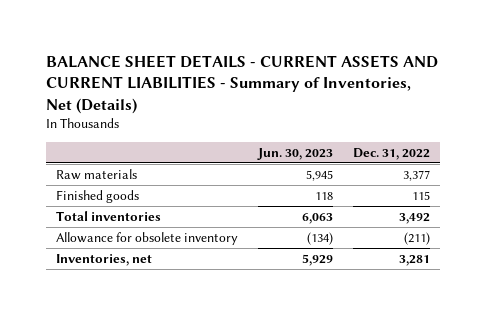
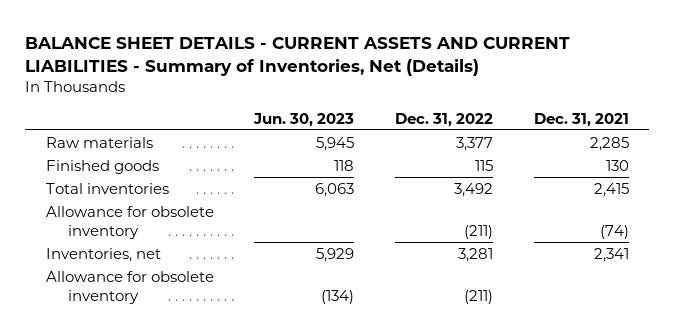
none -> [533,112,629,127] Dec. 31, 2021
none -> [45,205,214,239] Allowance for obsolete inventory
[55,231,238,245] Allowance for obsolete inventory -> [45,270,214,304] Allowance for obsolete inventory

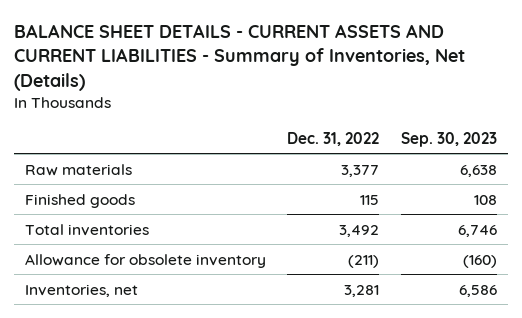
[253,112,355,127] Jun. 30, 2023 -> none
[533,112,629,127] Dec. 31, 2021 -> none
none -> [401,131,498,147] Sep. 30, 2023
[45,270,214,304] Allowance for obsolete inventory -> none

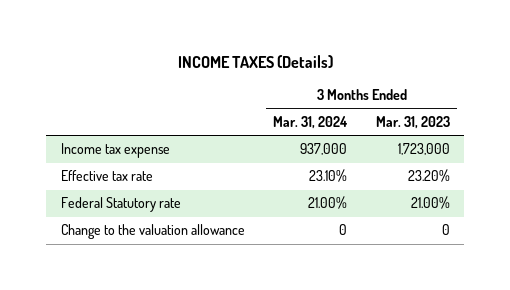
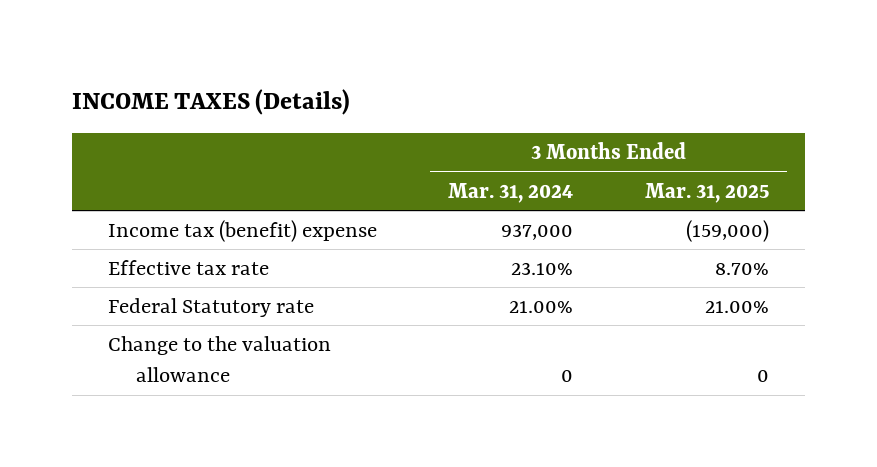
[375,116,450,130] Mar. 31, 2023 -> none
none -> [645,182,770,203] Mar. 31, 2025
[60,143,170,159] Income tax expense -> [107,220,377,243] Income tax (benefit) expense

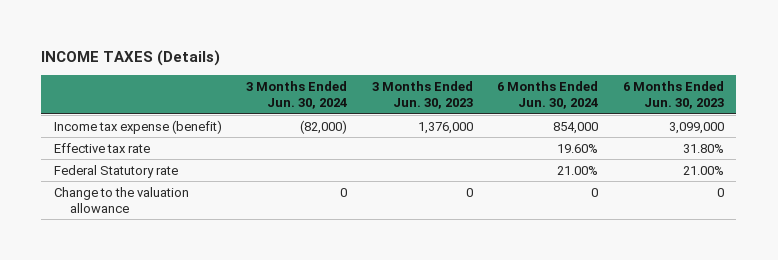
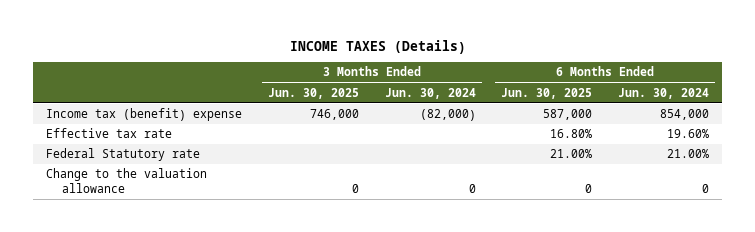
[371,80,473,110] 3 Months Ended Jun. 30, 2023 -> none
[622,80,724,110] 6 Months Ended Jun. 30, 2023 -> none
none -> [267,87,359,99] Jun. 30, 2025
none -> [501,87,593,99] Jun. 30, 2025
[53,119,222,134] Income tax expense (benefit) -> [46,108,243,122] Income tax (benefit) expense

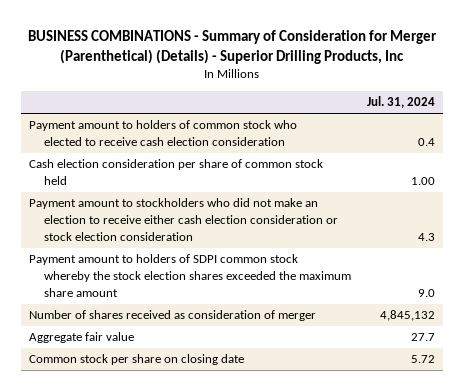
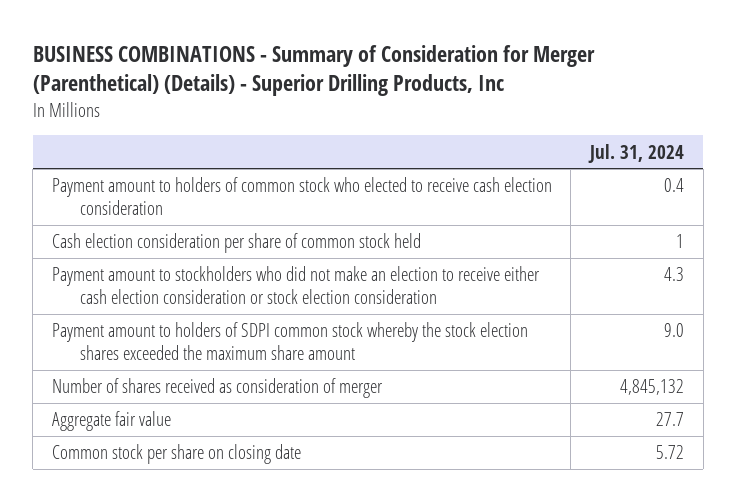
[411,177,436,186] 1.00 -> [676,234,685,249] 1

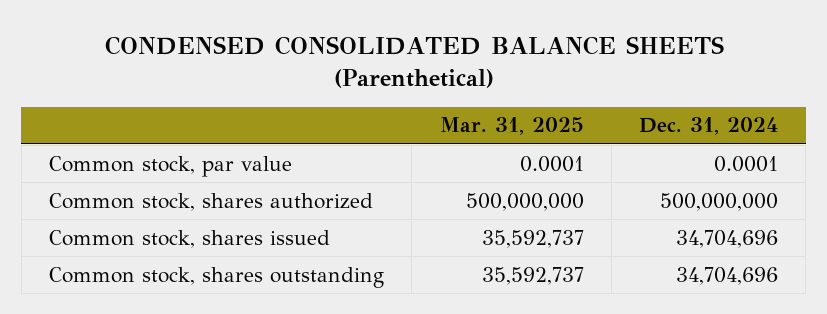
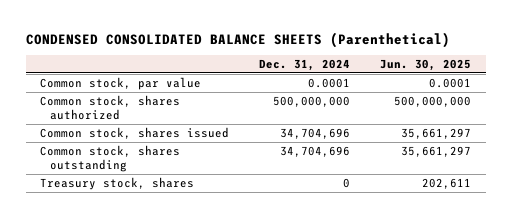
[439,117,584,136] Mar. 31, 2025 -> none
none -> [379,59,471,72] Jun. 30, 2025
none -> [40,176,195,190] Treasury stock, shares

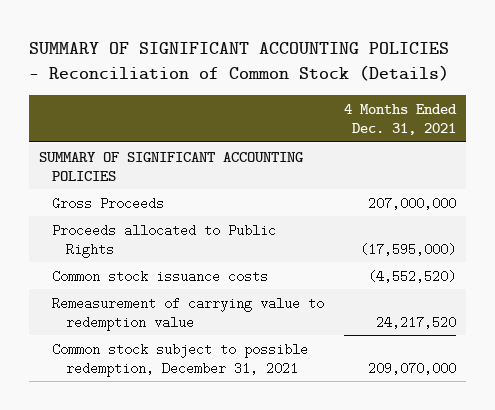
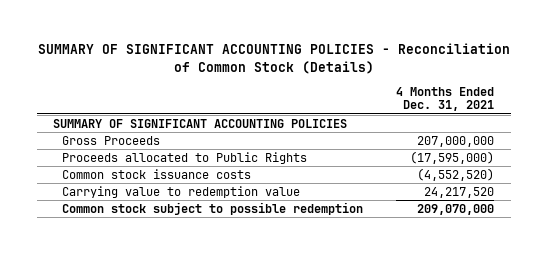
[52,296,325,331] Remeasurement of carrying value to redemption value -> [62,185,301,198] Carrying value to redemption value
[52,342,309,377] Common stock subject to possible redemption, December 31, 2021 -> [62,201,364,215] Common stock subject to possible redemption

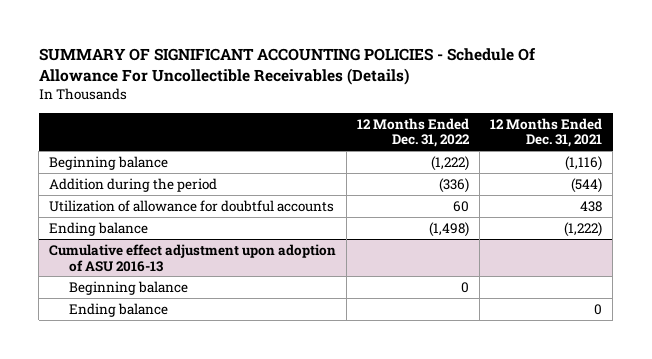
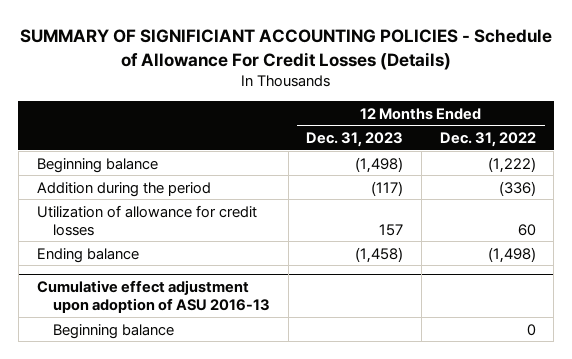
[38,47,536,85] SUMMARY OF SIGNIFICANT ACCOUNTING POLICIES - Schedule Of Allowance For Uncollectible Receivables (Details) -> [20,28,553,70] SUMMARY OF SIGNIFICIANT ACCOUNTING POLICIES - Schedule of Allowance For Credit Losses (Details)
[490,117,603,148] 12 Months Ended Dec. 31, 2021 -> none
none -> [306,132,404,148] Dec. 31, 2023
[49,199,335,212] Utilization of allowance for doubtful accounts -> [36,204,257,236] Utilization of allowance for credit losses
[68,302,168,317] Ending balance -> none

